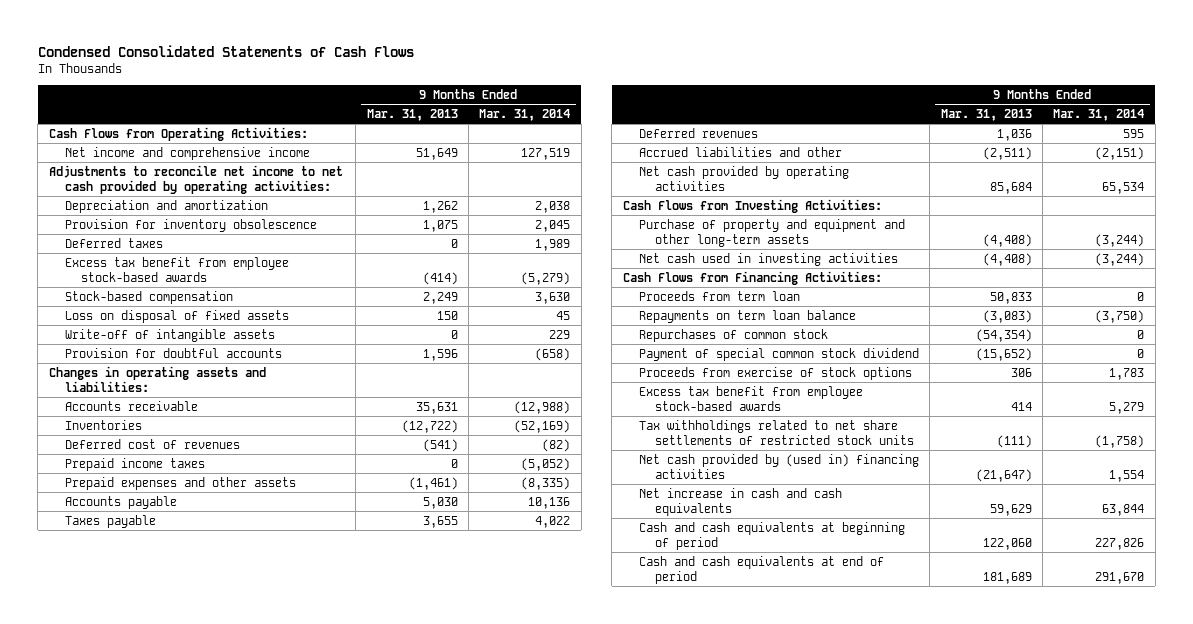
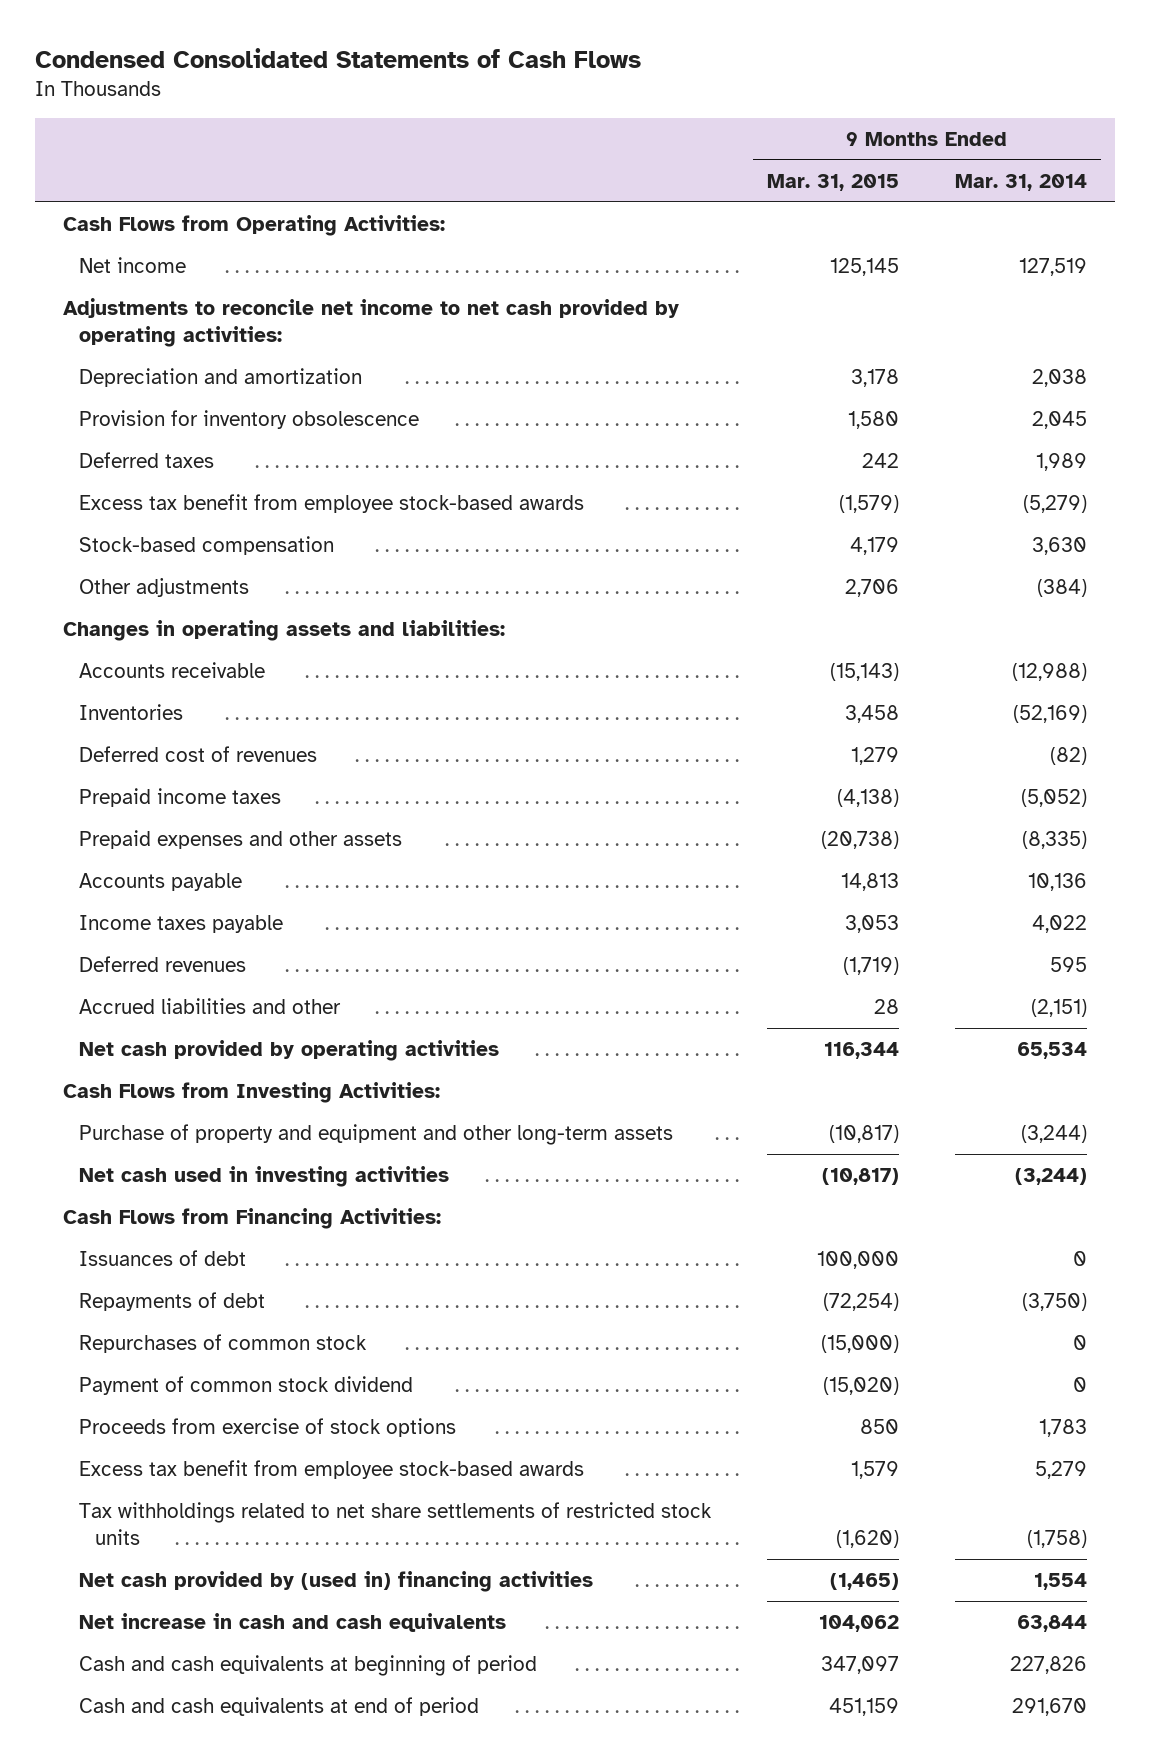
[366,109,458,122] Mar. 31, 2013 -> none
none -> [766,174,899,192] Mar. 31, 2015
[65,146,311,160] Net income and comprehensive income -> [78,257,186,274] Net income
[65,309,290,323] Loss on disposal of fixed assets -> none
[65,328,276,342] Write-off of intangible assets -> none
[65,347,283,358] Provision for doubtful accounts -> none
none -> [78,578,249,598] Other adjustments
[65,514,157,528] Taxes payable -> [78,915,283,934] Income taxes payable
[638,290,800,301] Proceeds from term loan -> none
none -> [78,1250,246,1267] Issuances of debt
[638,309,856,323] Repayments on term loan balance -> [78,1292,265,1312] Repayments of debt
[638,347,919,361] Payment of special common stock dividend -> [78,1376,413,1396] Payment of common stock dividend

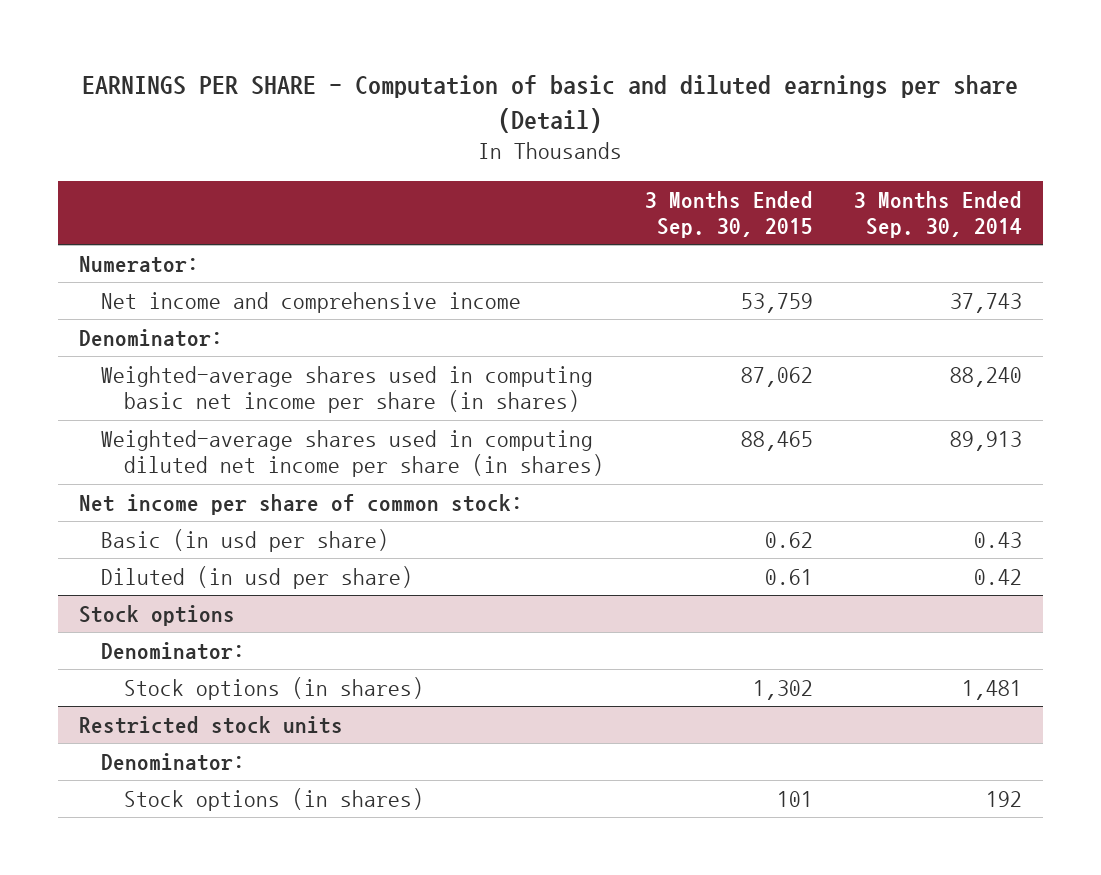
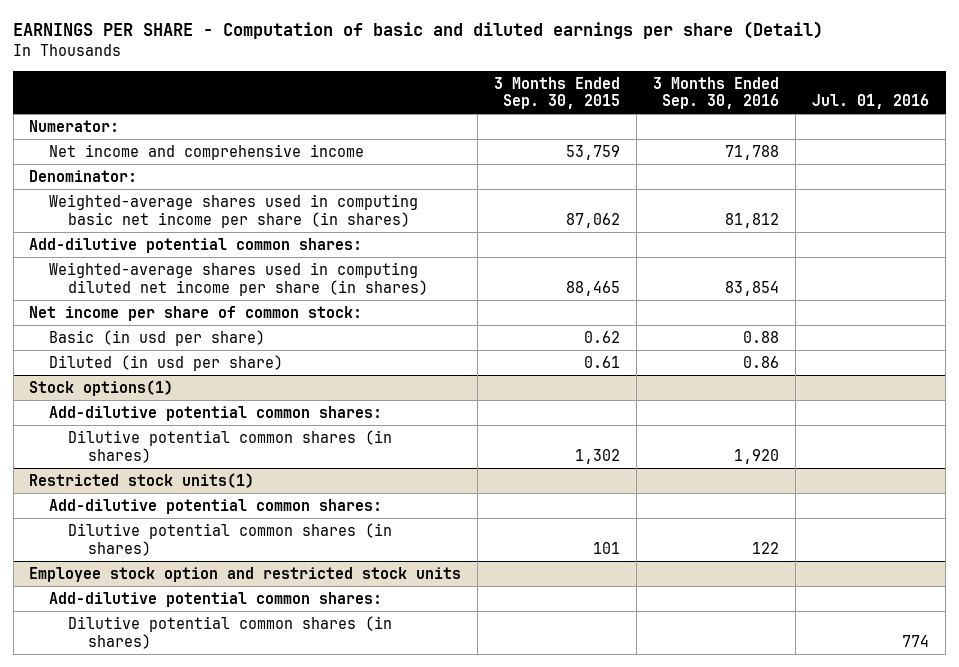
[854,190,1023,238] 3 Months Ended Sep. 30, 2014 -> none
none -> [653,76,780,110] 3 Months Ended Sep. 30, 2016
none -> [812,94,930,110] Jul. 01, 2016
none -> [29,237,363,253] Add-dilutive potential common shares:
[101,641,246,660] Denominator: -> none
[101,752,246,771] Denominator: -> none
[78,604,235,626] Stock options -> [29,379,174,396] Stock options(1)
none -> [48,405,382,421] Add-dilutive potential common shares:
[124,676,425,700] Stock options (in shares) -> [68,429,393,463] Dilutive potential common shares (in shares)
[78,715,343,734] Restricted stock units -> [29,472,255,488] Restricted stock units(1)
none -> [48,498,382,514] Add-dilutive potential common shares:
[124,787,425,811] Stock options (in shares) -> [68,522,393,556] Dilutive potential common shares (in shares)
none -> [29,566,462,582] Employee stock option and restricted stock units
none -> [48,591,382,607] Add-dilutive potential common shares:
none -> [68,615,393,649] Dilutive potential common shares (in shares)

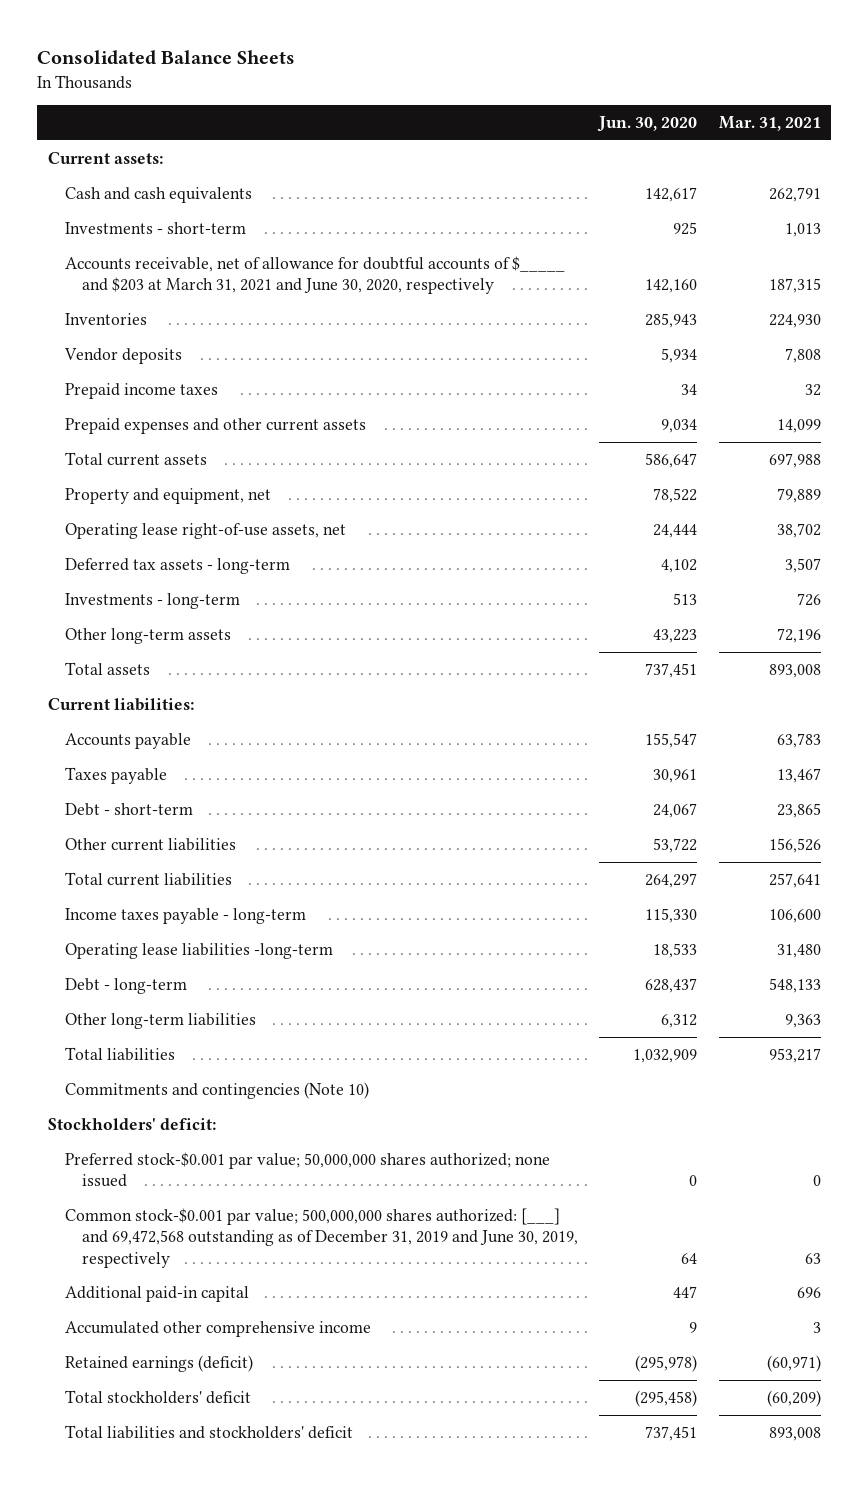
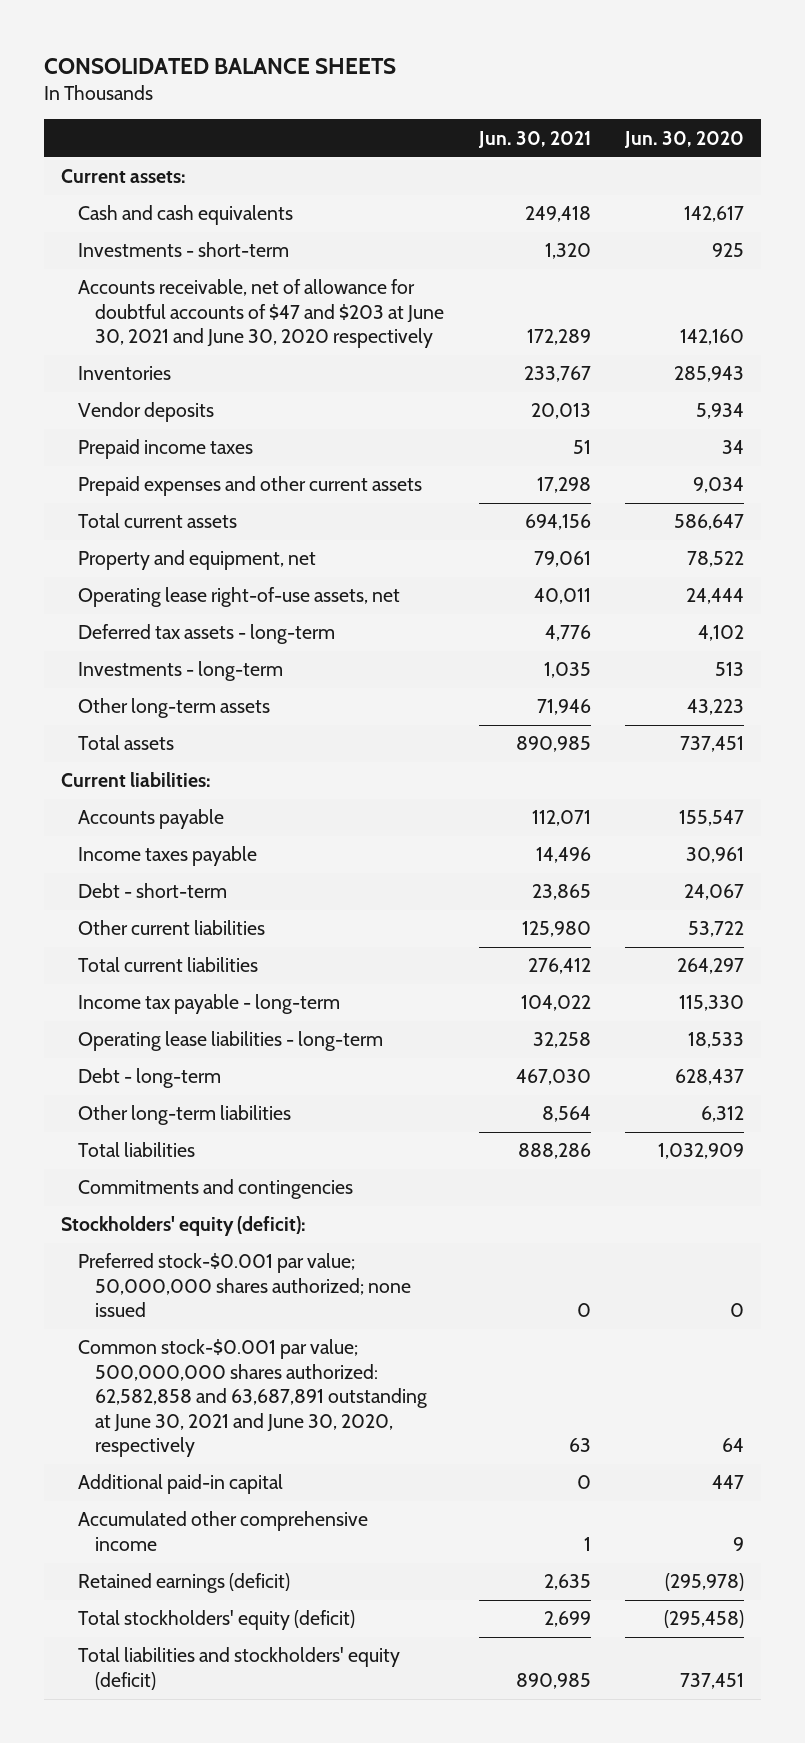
[37,50,296,66] Consolidated Balance Sheets -> [43,57,396,74] CONSOLIDATED BALANCE SHEETS
[718,116,821,132] Mar. 31, 2021 -> none
none -> [477,130,591,148] Jun. 30, 2021
[64,255,565,295] Accounts receivable, net of allowance for doubtful accounts of $_____ and $203 at March 31, 2021 and June 30, 2020, respectively -> [78,279,445,349] Accounts receivable, net of allowance for doubtful accounts of $47 and $203 at June 30, 2021 and June 30, 2020 respectively
[64,766,167,784] Taxes payable -> [78,846,258,867] Income taxes payable
[64,907,306,924] Income taxes payable - long-term -> [78,994,341,1015] Income tax payable - long-term
[64,942,333,959] Operating lease liabilities -long-term -> [78,1031,384,1052] Operating lease liabilities - long-term
[64,1081,369,1099] Commitments and contingencies (Note 10) -> [78,1179,354,1200] Commitments and contingencies
[47,1117,216,1130] Stockholders' deficit: -> [60,1216,306,1237] Stockholders' equity (deficit):
[64,1207,578,1268] Common stock-$0.001 par value; 500,000,000 shares authorized: [___] and 69,472,568 outstanding as of December 31, 2019 and June 30, 2019, respectively -> [78,1339,428,1458] Common stock-$0.001 par value; 500,000,000 shares authorized: 62,582,858 and 63,687,891 outstanding at June 30, 2021 and June 30, 2020, respectively
[64,1389,251,1404] Total stockholders' deficit -> [78,1610,356,1631] Total stockholders' equity (deficit)
[64,1424,353,1439] Total liabilities and stockholders' deficit -> [78,1647,401,1690] Total liabilities and stockholders' equity (deficit)

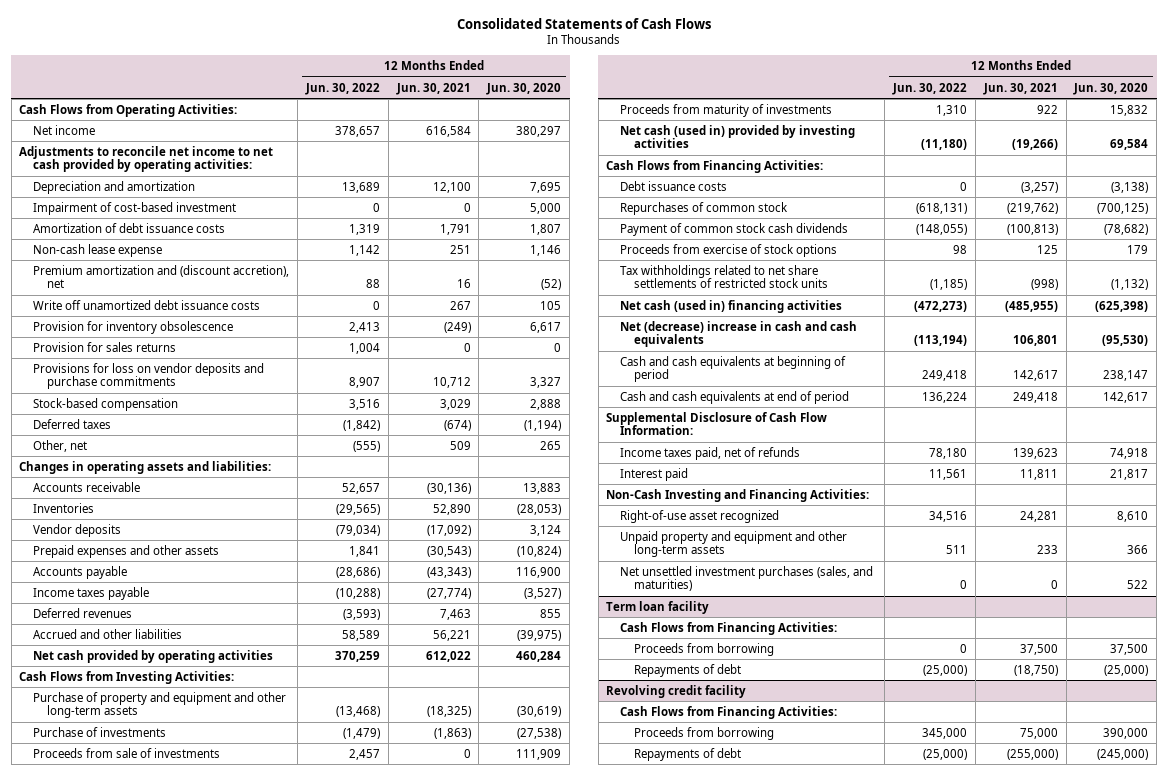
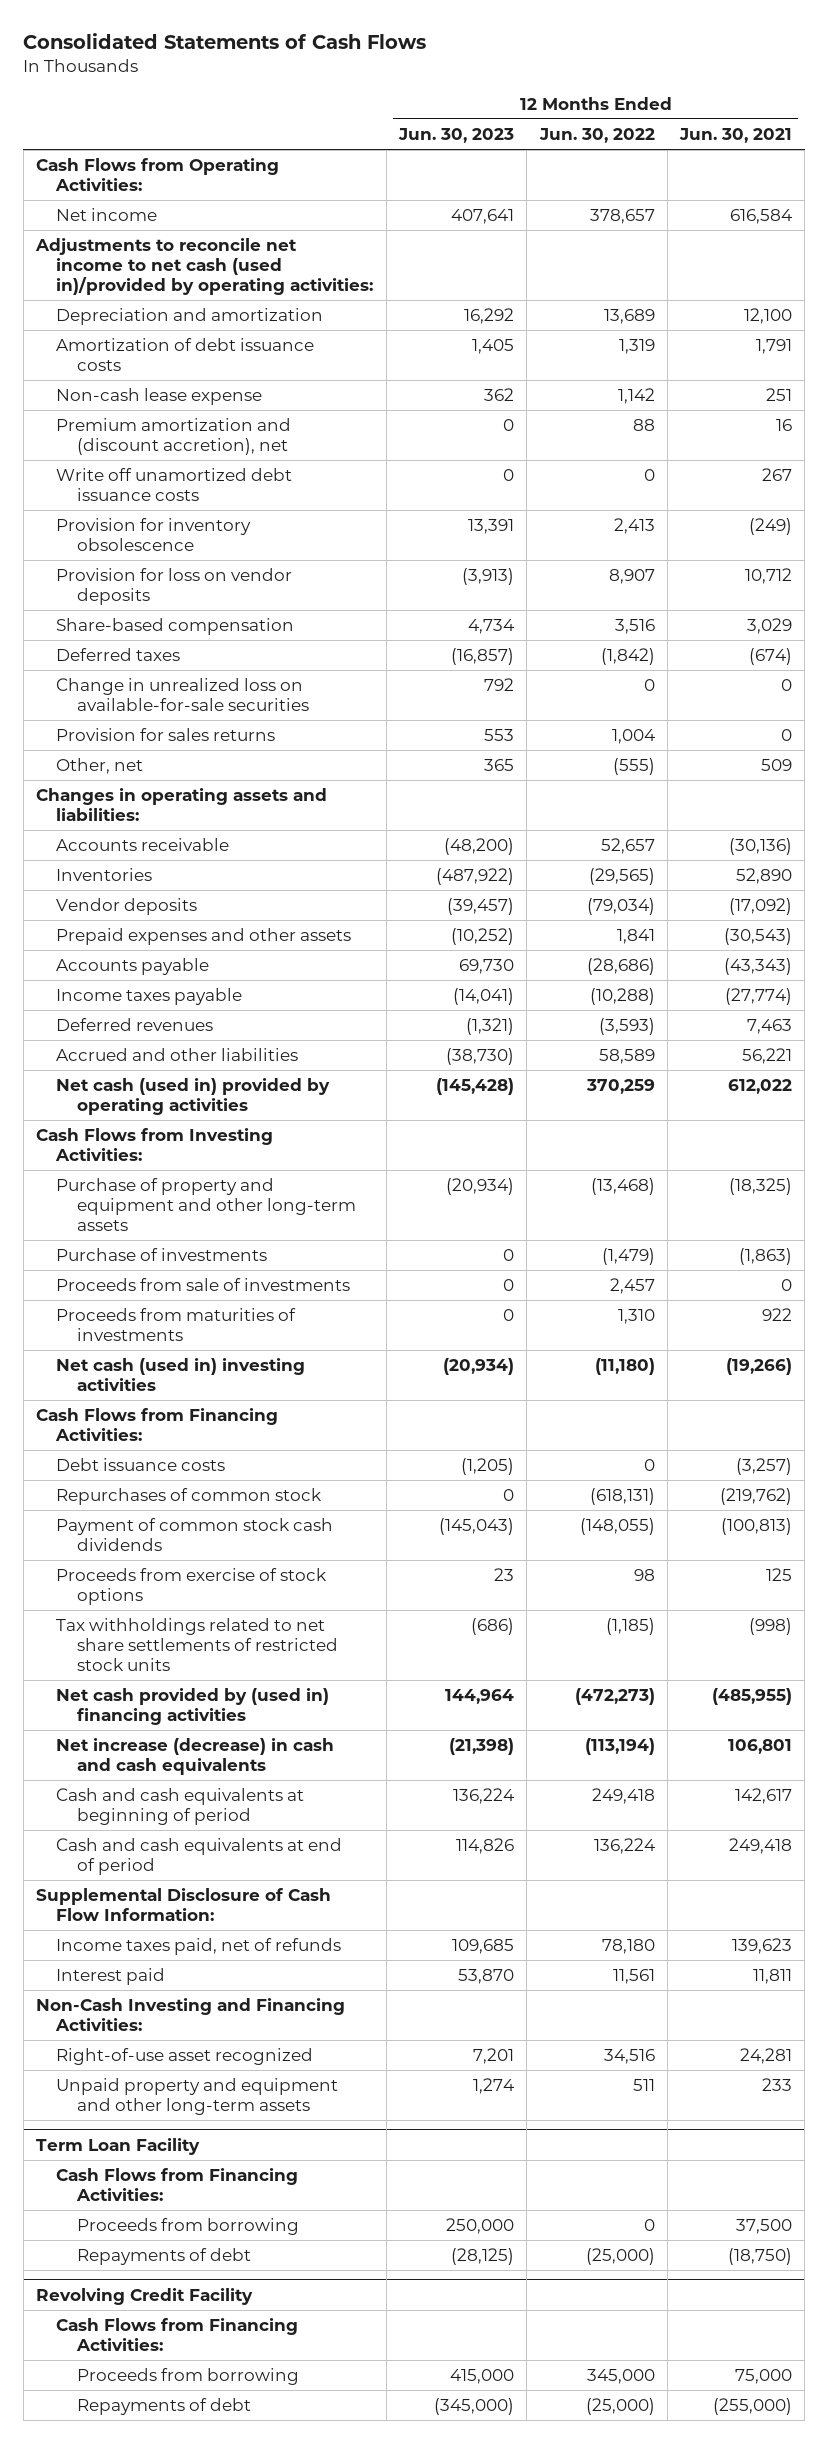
[486,82,562,95] Jun. 30, 2020 -> none
none -> [397,127,514,143] Jun. 30, 2023
[19,145,274,173] Adjustments to reconcile net income to net cash provided by operating activities: -> [34,238,374,295] Adjustments to reconcile net income to net cash (used in)/provided by operating activities:
[33,201,237,215] Impairment of cost-based investment -> none
[33,362,265,390] Provisions for loss on vendor deposits and purchase commitments -> [56,568,293,605] Provision for loss on vendor deposits
[33,397,179,411] Stock-based compensation -> [56,618,295,636] Share-based compensation
none -> [56,678,309,711] Change in unrealized loss on available-for-sale securities
[33,341,177,352] Provision for sales returns -> [56,728,276,742] Provision for sales returns
[33,649,274,663] Net cash provided by operating activities -> [56,1078,331,1115] Net cash (used in) provided by operating activities
[620,103,833,117] Proceeds from maturity of investments -> [56,1308,297,1341] Proceeds from maturities of investments
[620,124,856,149] Net cash (used in) provided by investing activities -> [56,1358,306,1391] Net cash (used in) investing activities
[620,299,843,313] Net cash (used in) financing activities -> [56,1688,330,1725] Net cash provided by (used in) financing activities
[620,320,858,348] Net (decrease) increase in cash and cash equivalents -> [56,1738,335,1775] Net increase (decrease) in cash and cash equivalents
[620,565,874,592] Net unsettled investment purchases (sales, and maturities) -> none
[606,600,710,614] Term loan facility -> [35,2137,200,2155] Term Loan Facility
[606,684,747,698] Revolving credit facility -> [35,2287,253,2305] Revolving Credit Facility

